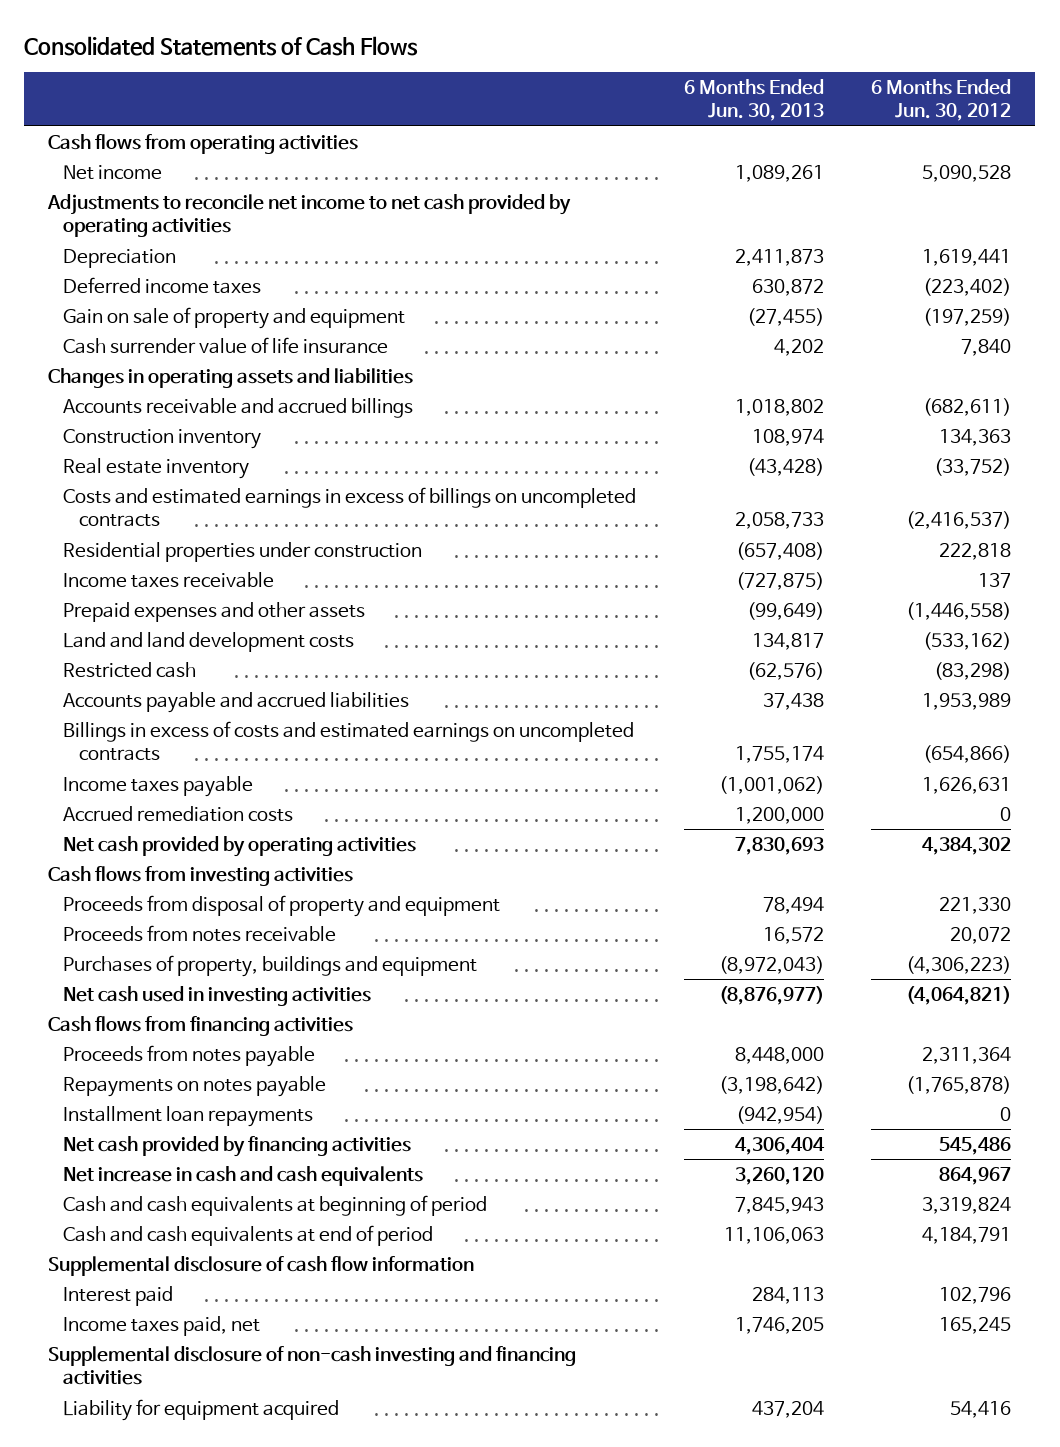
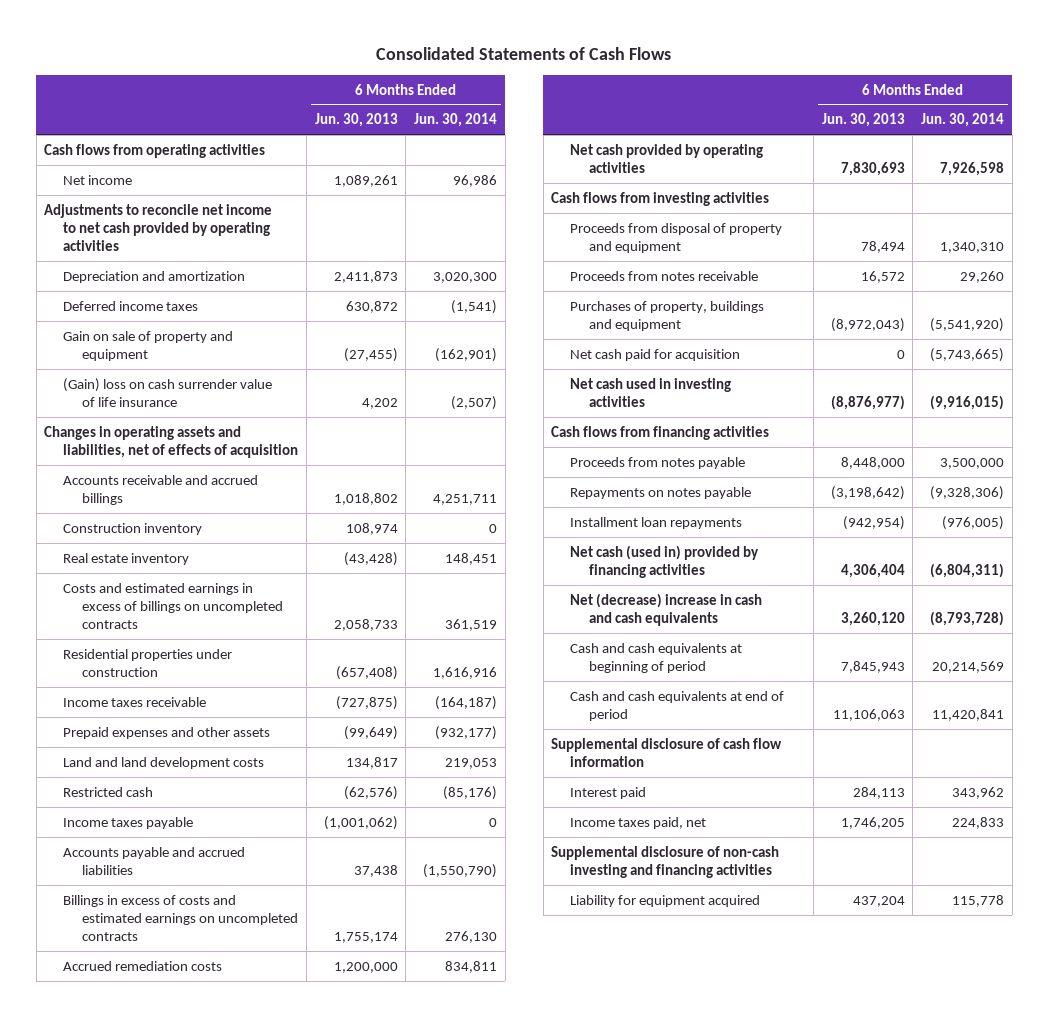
[871,79,1012,122] 6 Months Ended Jun. 30, 2012 -> none
none -> [414,113,498,128] Jun. 30, 2014
[63,248,177,268] Depreciation -> [63,270,246,283] Depreciation and amortization
[63,336,389,354] Cash surrender value of life insurance -> [63,377,273,408] (Gain) loss on cash surrender value of life insurance
[48,367,414,388] Changes in operating assets and liabilities -> [44,425,299,459] Changes in operating assets and liabilities, net of effects of acquisition
[63,775,254,797] Income taxes payable -> [63,816,194,829] Income taxes payable
none -> [570,348,741,361] Net cash paid for acquisition
[63,1135,412,1157] Net cash provided by financing activities -> [570,544,760,579] Net cash (used in) provided by financing activities
[63,1165,424,1186] Net increase in cash and cash equivalents -> [570,592,763,627] Net (decrease) increase in cash and cash equivalents

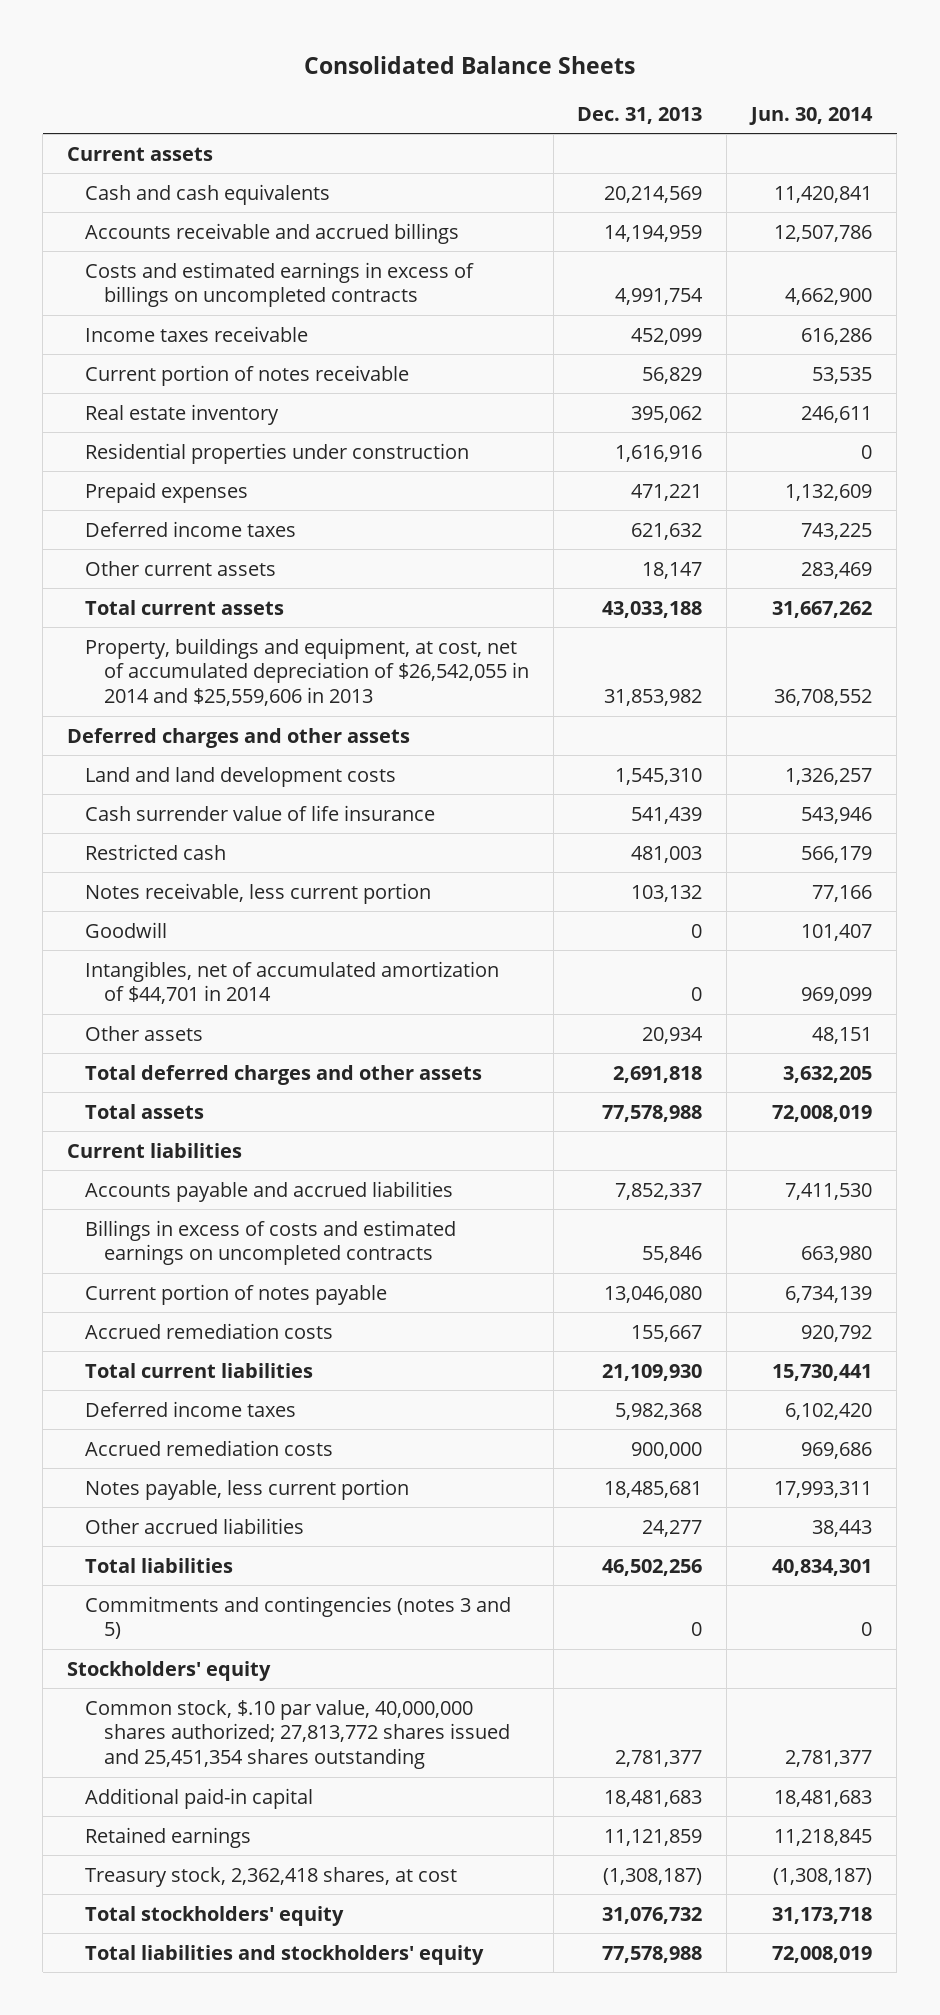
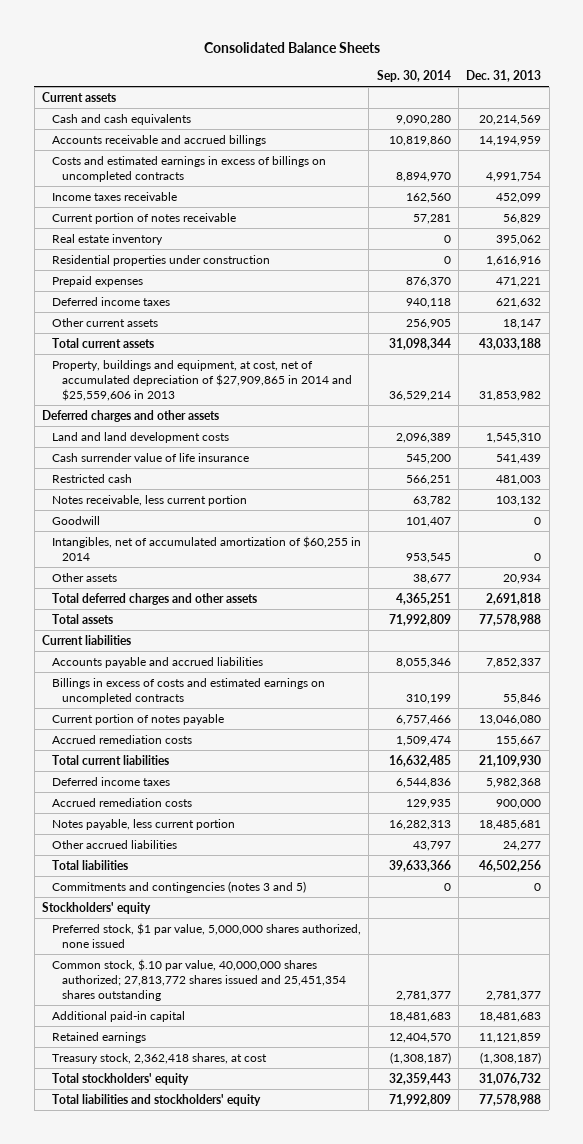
[749,106,874,125] Jun. 30, 2014 -> none
none -> [376,70,451,83] Sep. 30, 2014
[85,637,529,707] Property, buildings and equipment, at cost, net of accumulated depreciation of $26,542,055 in 2014 and $25,559,606 in 2013 -> [52,360,353,401] Property, buildings and equipment, at cost, net of accumulated depreciation of $27,909,865 in 2014 and $25,559,606 in 2013
[85,960,500,1005] Intangibles, net of accumulated amortization of $44,701 in 2014 -> [52,536,362,561] Intangibles, net of accumulated amortization of $60,255 in 2014
none -> [52,923,362,948] Preferred stock, $1 par value, 5,000,000 shares authorized, none issued

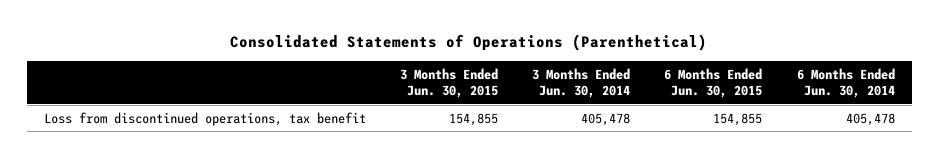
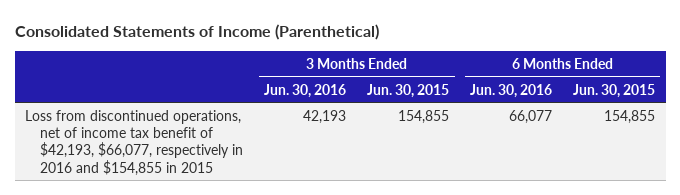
[230,34,708,52] Consolidated Statements of Operations (Parenthetical) -> [14,23,379,40] Consolidated Statements of Income (Parenthetical)
[532,67,631,98] 3 Months Ended Jun. 30, 2014 -> none
[796,67,895,98] 6 Months Ended Jun. 30, 2014 -> none
none -> [264,83,347,98] Jun. 30, 2016
none -> [470,83,553,98] Jun. 30, 2016
[44,111,367,126] Loss from discontinued operations, tax benefit -> [25,109,244,176] Loss from discontinued operations, net of income tax benefit of $42,193, $66,077, respectively in 2016 and $154,855 in 2015

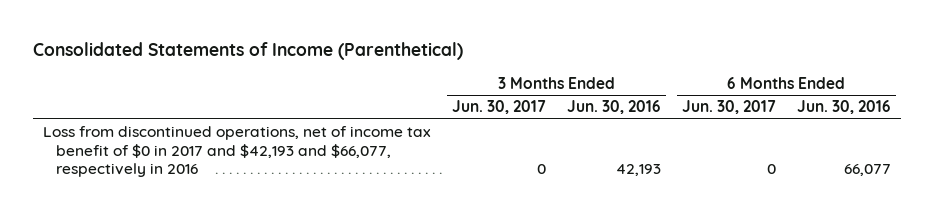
[367,83,450,98] Jun. 30, 2015 -> none
[573,83,656,98] Jun. 30, 2015 -> none
none -> [452,100,547,115] Jun. 30, 2017
none -> [681,100,776,115] Jun. 30, 2017
[25,109,244,176] Loss from discontinued operations, net of income tax benefit of $42,193, $66,077, respectively in 2016 and $154,855 in 2015 -> [43,126,432,178] Loss from discontinued operations, net of income tax benefit of $0 in 2017 and $42,193 and $66,077, respectively in 2016

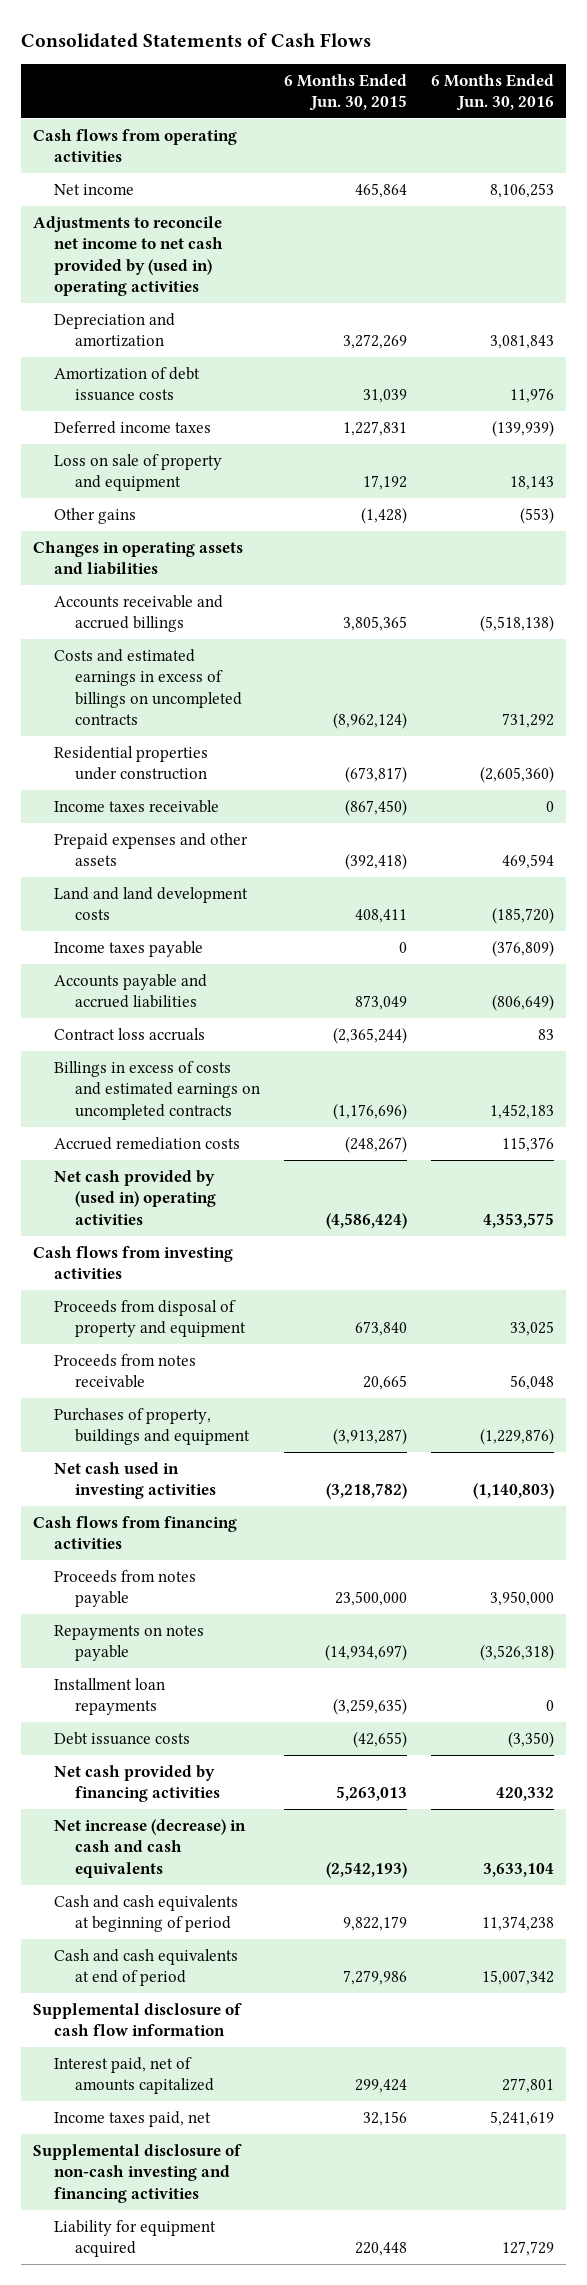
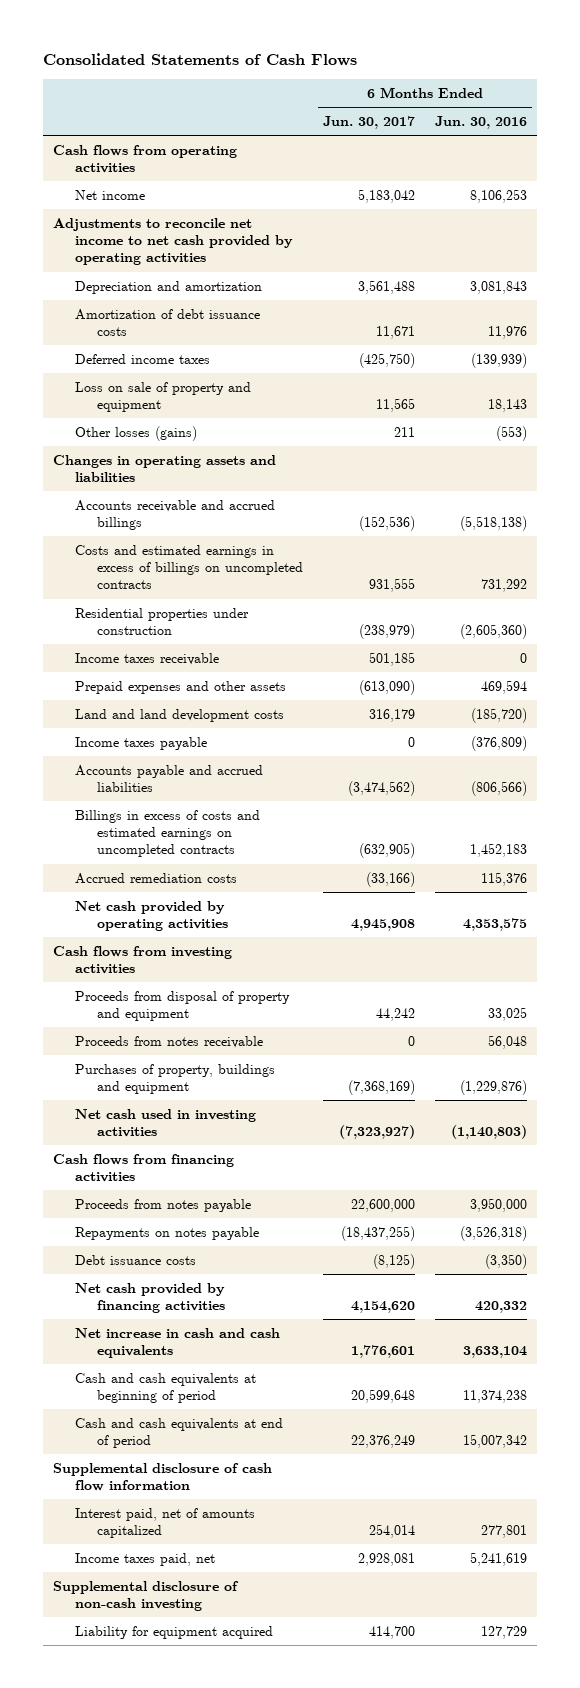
[283,73,407,111] 6 Months Ended Jun. 30, 2015 -> none
none -> [322,116,415,130] Jun. 30, 2017
[32,215,223,296] Adjustments to reconcile net income to net cash provided by (used in) operating activities -> [52,217,293,266] Adjustments to reconcile net income to net cash provided by operating activities
[53,507,136,524] Other gains -> [74,425,197,441] Other losses (gains)
[53,1027,205,1041] Contract loss accruals -> none
[491,994,554,1012] (806,649) -> [470,781,527,797] (806,566)
[53,1169,216,1225] Net cash provided by (used in) operating activities -> [74,900,228,932] Net cash provided by operating activities
[53,1677,165,1716] Installment loan repayments -> none
[53,1818,246,1878] Net increase (decrease) in cash and cash equivalents -> [74,1327,280,1359] Net increase in cash and cash equivalents
[32,2143,242,2203] Supplemental disclosure of non-cash investing and financing activities -> [52,1580,239,1612] Supplemental disclosure of non-cash investing

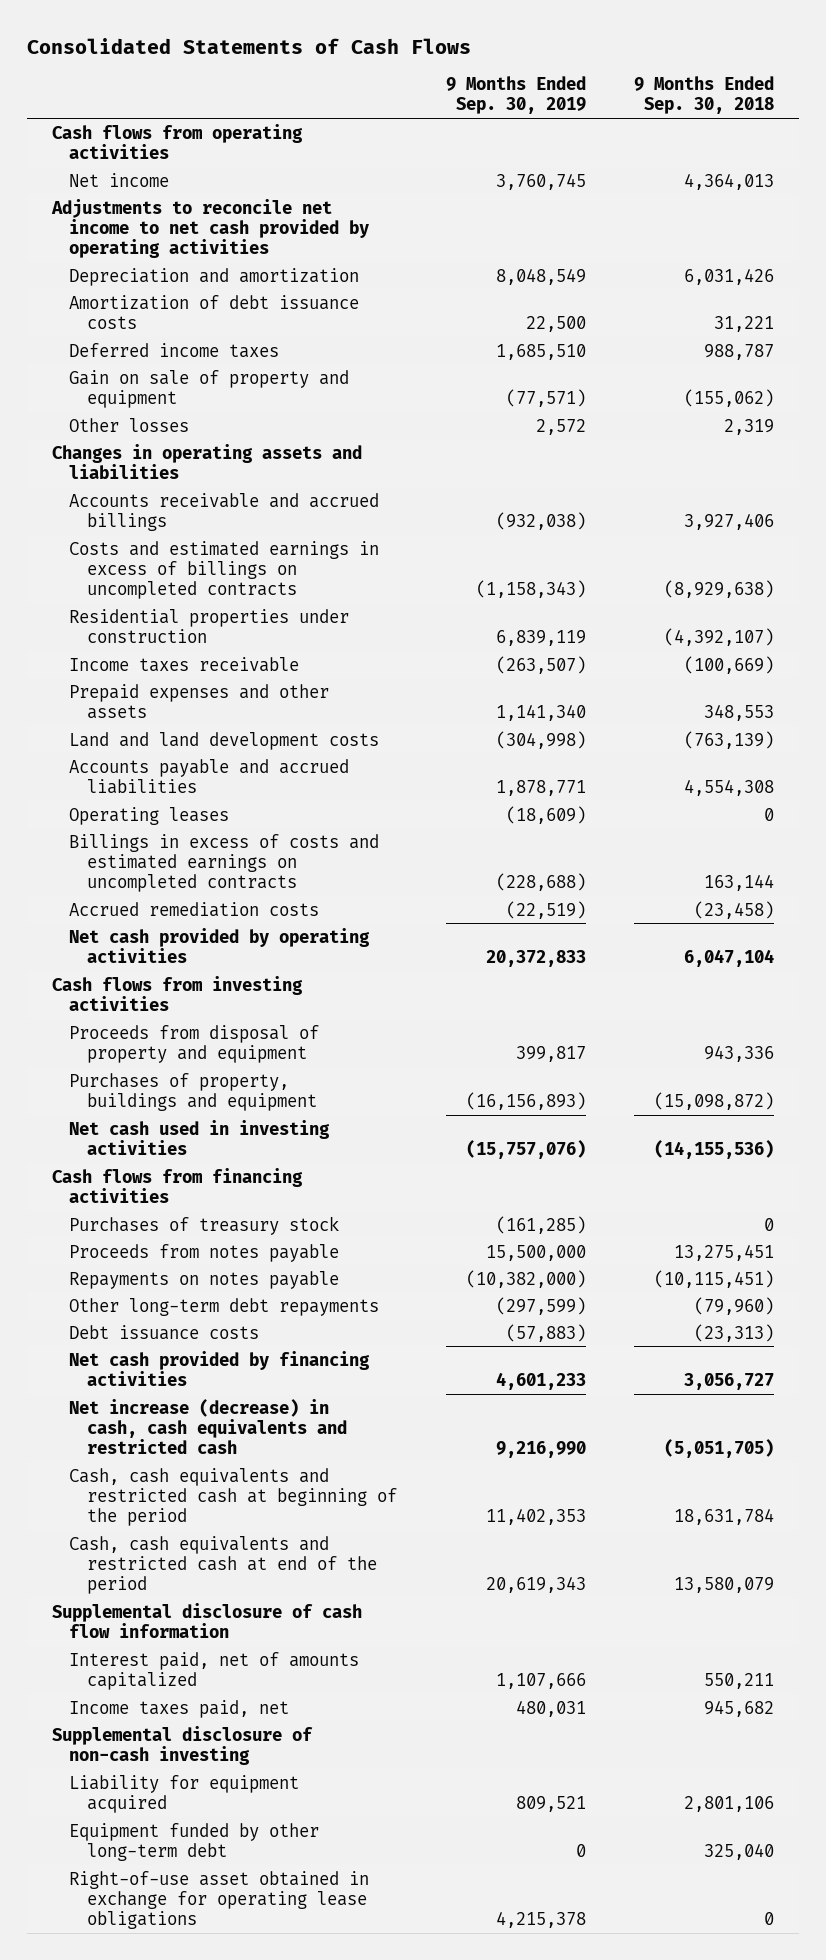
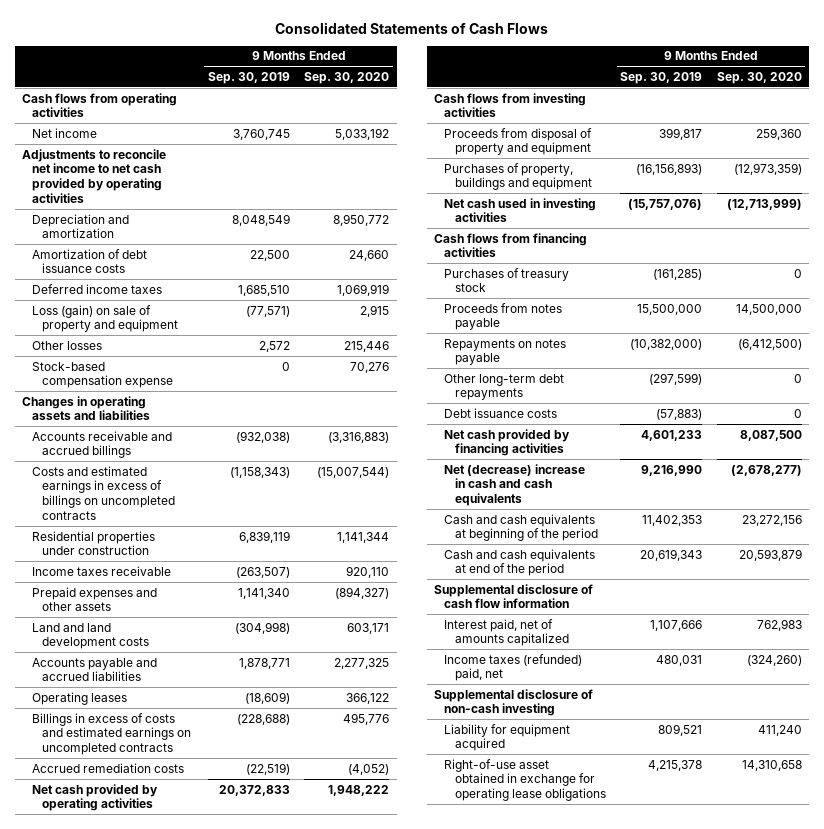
[634,76,775,115] 9 Months Ended Sep. 30, 2018 -> none
none -> [304,71,390,84] Sep. 30, 2020
[69,369,350,408] Gain on sale of property and equipment -> [32,304,179,333] Loss (gain) on sale of property and equipment
none -> [32,361,174,389] Stock-based compensation expense
[69,1398,348,1454] Net increase (decrease) in cash, cash equivalents and restricted cash -> [444,463,586,507] Net (decrease) increase in cash and cash equivalents
[69,1467,398,1526] Cash, cash equivalents and restricted cash at beginning of the period -> [444,513,598,542] Cash and cash equivalents at beginning of the period
[69,1535,378,1594] Cash, cash equivalents and restricted cash at end of the period -> [444,548,596,577] Cash and cash equivalents at end of the period
[69,1699,290,1718] Income taxes paid, net -> [444,653,583,682] Income taxes (refunded) paid, net
[69,1822,320,1861] Equipment funded by other long-term debt -> none

